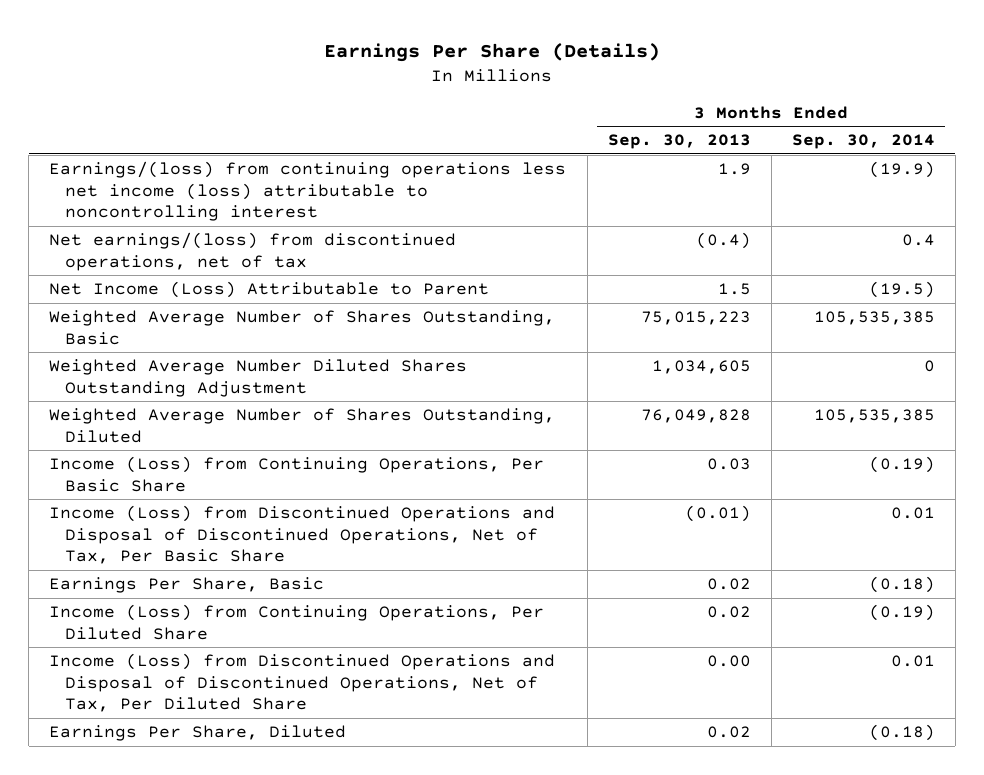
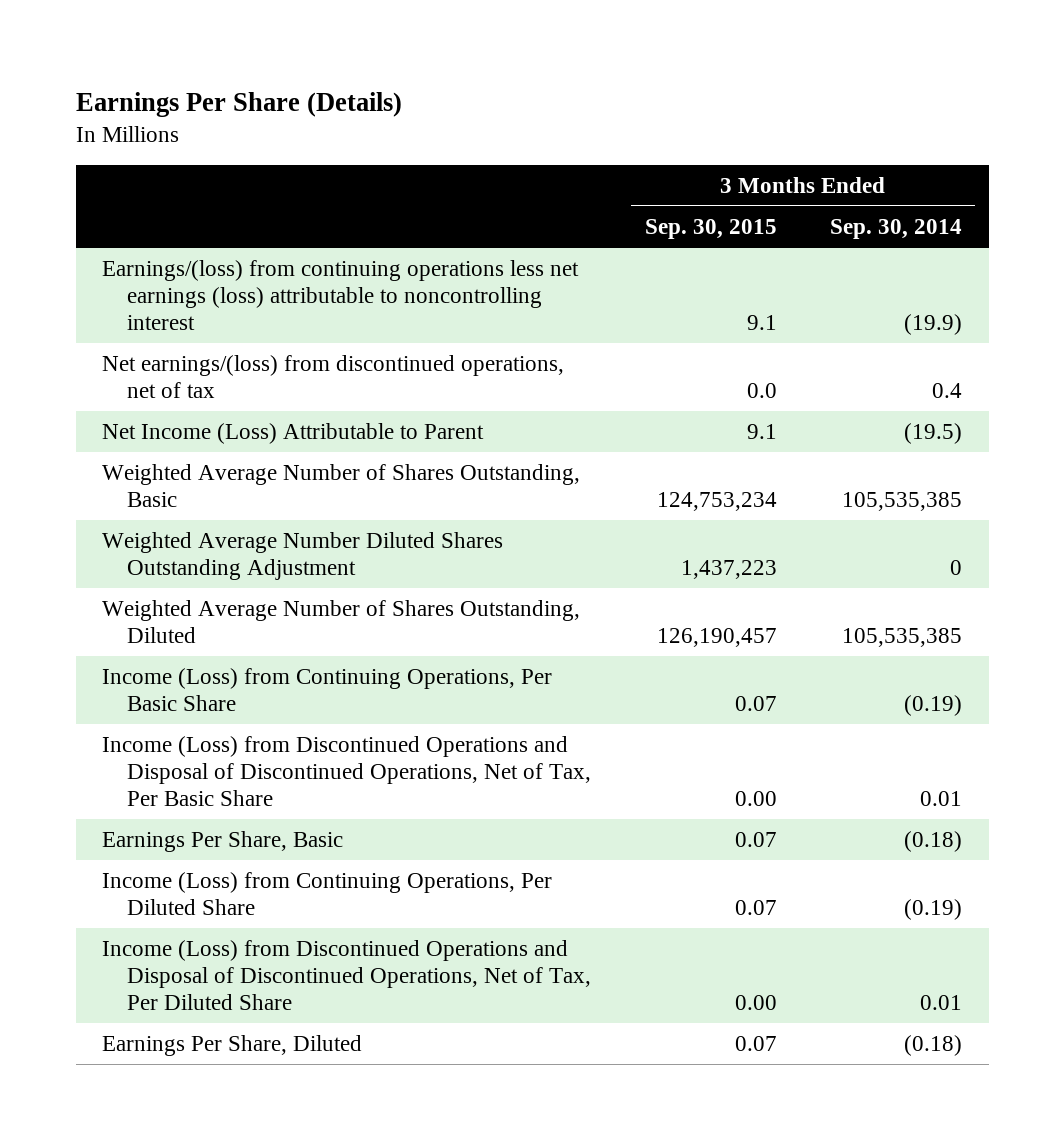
[607,134,751,150] Sep. 30, 2013 -> none
none -> [644,218,777,239] Sep. 30, 2015
[49,161,567,222] Earnings/(loss) from continuing operations less net income (loss) attributable to noncontrolling interest -> [102,260,580,331] Earnings/(loss) from continuing operations less net earnings (loss) attributable to noncontrolling interest

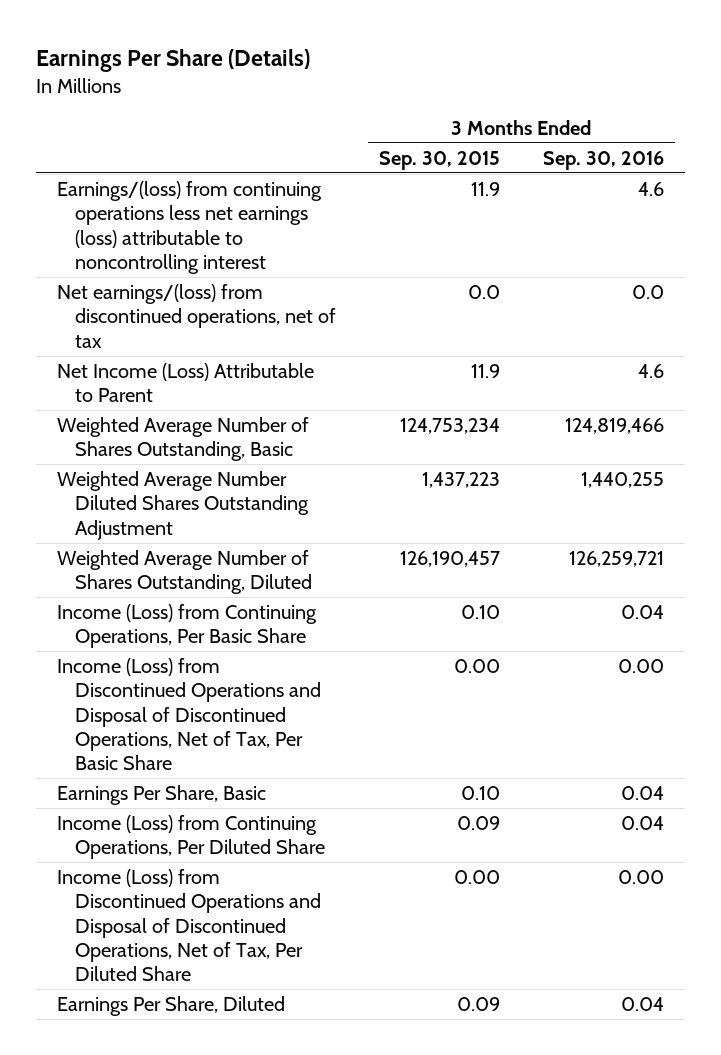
[830,218,963,239] Sep. 30, 2014 -> none
none -> [542,150,664,170] Sep. 30, 2016
[746,315,777,331] 9.1 -> [470,181,500,196] 11.9
[746,424,777,440] 9.1 -> [470,363,500,378] 11.9
[734,696,777,712] 0.07 -> [460,604,500,619] 0.10
[734,832,777,848] 0.07 -> [460,785,500,800] 0.10
[734,900,777,916] 0.07 -> [456,815,500,830] 0.09
[734,1036,777,1052] 0.07 -> [456,996,500,1011] 0.09

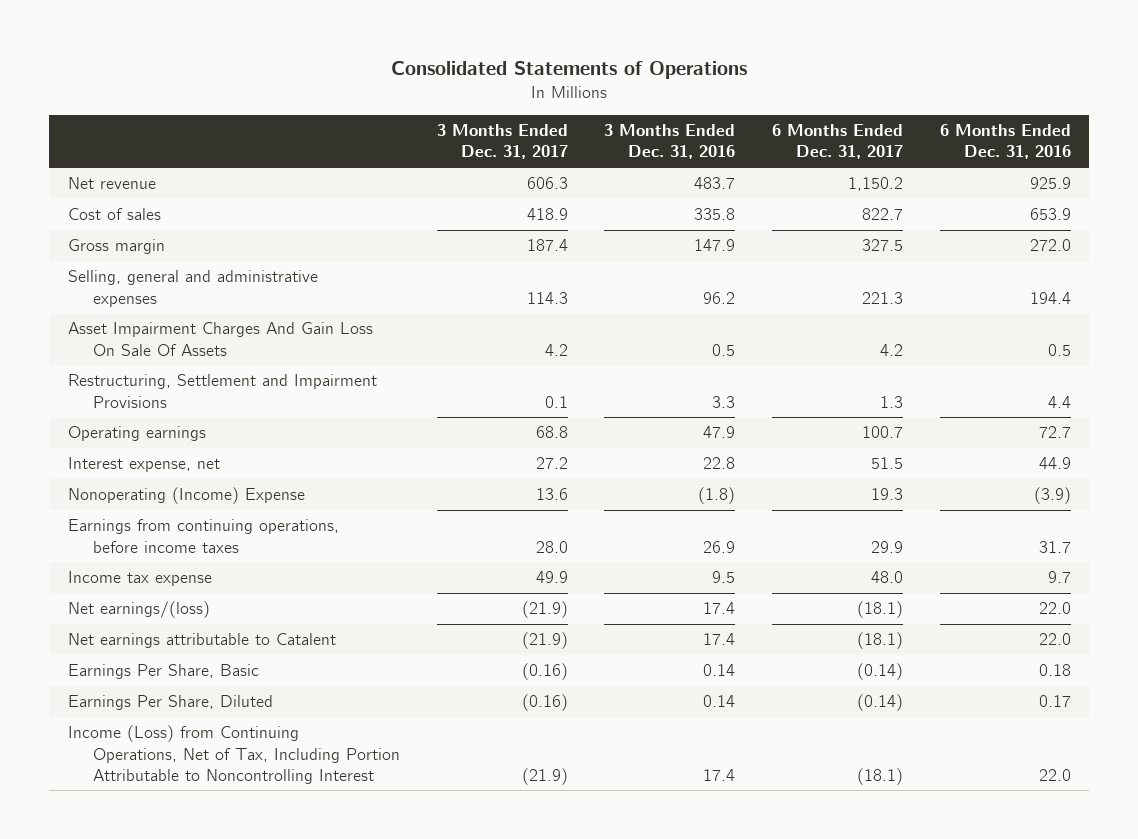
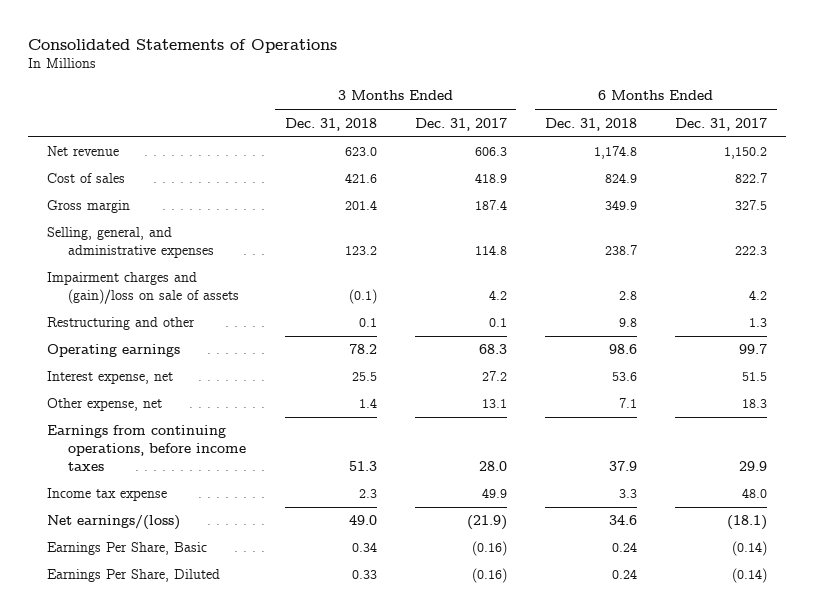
[604,124,736,160] 3 Months Ended Dec. 31, 2016 -> none
[939,124,1071,160] 6 Months Ended Dec. 31, 2016 -> none
none -> [284,117,377,131] Dec. 31, 2018
none -> [544,117,637,131] Dec. 31, 2018
[67,270,318,307] Selling, general and administrative expenses -> [47,227,215,259] Selling, general, and administrative expenses
[526,291,568,304] 114.3 -> [474,245,507,256] 114.8
[861,291,903,304] 221.3 -> [735,246,768,256] 222.3
[67,322,373,356] Asset Impairment Charges And Gain Loss On Sale Of Assets -> [47,272,240,305] Impairment charges and (gain)/loss on sale of assets
[67,374,377,408] Restructuring, Settlement and Impairment Provisions -> [47,317,196,331] Restructuring and other
[535,426,568,439] 68.8 -> [478,344,507,355] 68.3
[861,426,903,439] 100.7 -> [739,344,768,355] 99.7
[67,487,305,505] Nonoperating (Income) Expense -> [47,398,163,412] Other expense, net
[535,488,568,501] 13.6 -> [481,399,507,409] 13.1
[870,488,903,501] 19.3 -> [742,399,768,409] 18.3
[67,633,336,649] Net earnings attributable to Catalent -> none
[67,725,400,784] Income (Loss) from Continuing Operations, Net of Tax, Including Portion Attributable to Noncontrolling Interest -> none

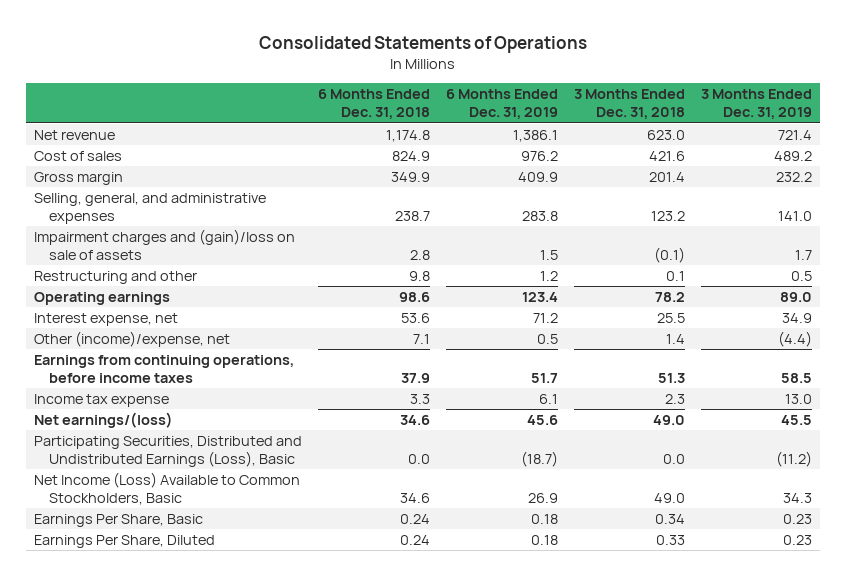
[414,117,507,131] Dec. 31, 2017 -> none
[675,117,768,131] Dec. 31, 2017 -> none
none -> [445,89,558,120] 6 Months Ended Dec. 31, 2019
none -> [700,89,812,120] 3 Months Ended Dec. 31, 2019
[47,398,163,412] Other expense, net -> [33,331,230,348] Other (income)/expense, net
none -> [33,436,302,467] Participating Securities, Distributed and Undistributed Earnings (Loss), Basic
none -> [33,472,300,505] Net Income (Loss) Available to Common Stockholders, Basic

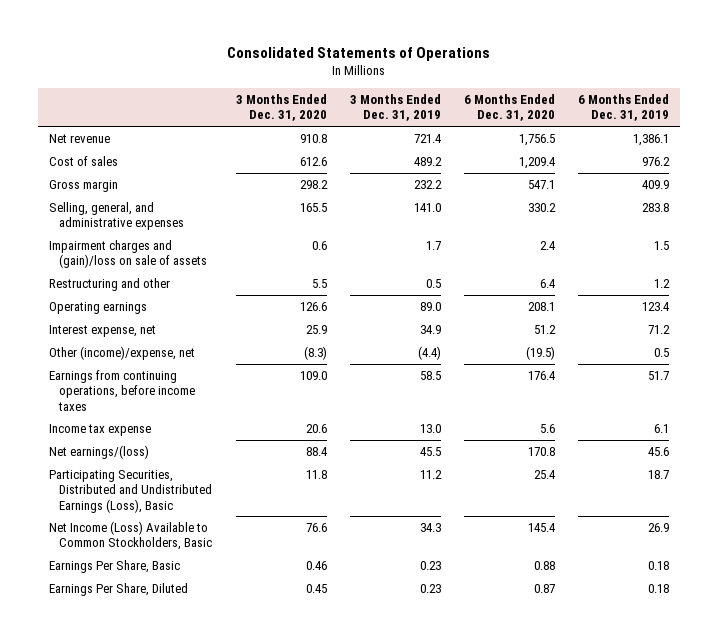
[317,89,430,120] 6 Months Ended Dec. 31, 2018 -> none
[573,89,685,120] 3 Months Ended Dec. 31, 2018 -> none
none -> [235,94,327,122] 3 Months Ended Dec. 31, 2020
none -> [463,94,555,122] 6 Months Ended Dec. 31, 2020
[520,450,558,467] (18.7) -> [647,470,669,480] 18.7
[775,450,812,467] (11.2) -> [419,470,442,480] 11.2

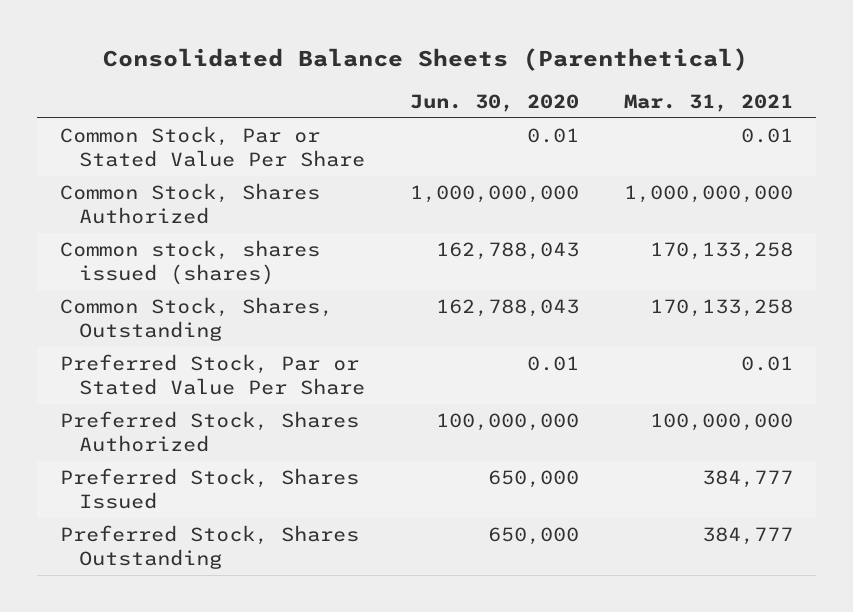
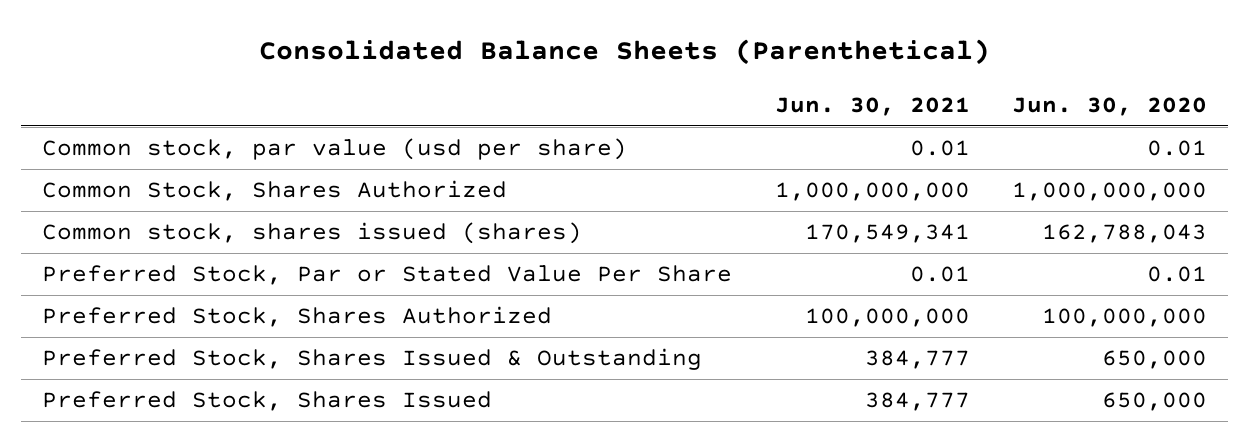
[624,94,794,113] Mar. 31, 2021 -> none
none -> [774,96,970,116] Jun. 30, 2021
[59,125,365,168] Common Stock, Par or Stated Value Per Share -> [41,138,627,161] Common stock, par value (usd per share)
[59,296,333,342] Common Stock, Shares, Outstanding -> none
none -> [41,348,702,371] Preferred Stock, Shares Issued & Outstanding
[59,524,359,570] Preferred Stock, Shares Outstanding -> none

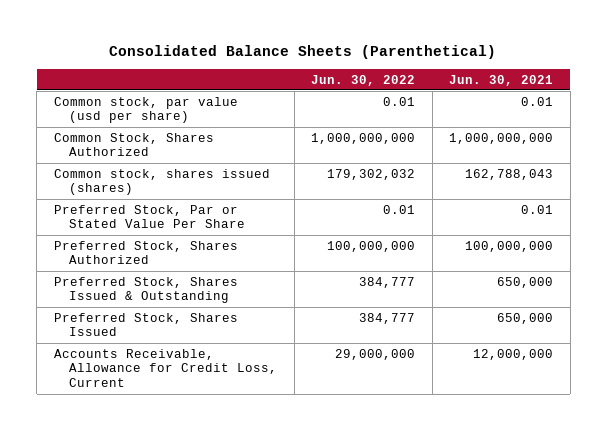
[1012,96,1208,116] Jun. 30, 2020 -> none
none -> [311,74,416,86] Jun. 30, 2022
[804,224,970,244] 170,549,341 -> [465,168,554,180] 162,788,043
[864,350,970,370] 384,777 -> [497,276,554,288] 650,000
[864,392,970,412] 384,777 -> [497,312,554,324] 650,000
none -> [53,348,278,388] Accounts Receivable, Allowance for Credit Loss, Current

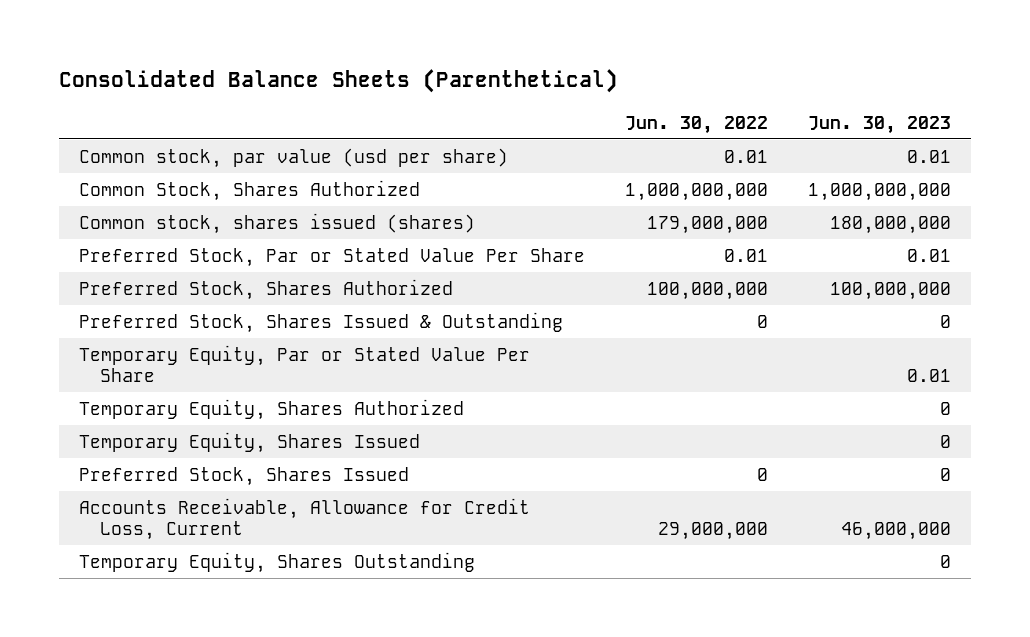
[449,74,554,86] Jun. 30, 2021 -> none
none -> [808,115,952,134] Jun. 30, 2023
[327,168,416,180] 179,302,032 -> [647,215,769,234] 179,000,000
[359,276,416,288] 384,777 -> [757,314,769,328] 0
none -> [79,344,531,382] Temporary Equity, Par or Stated Value Per Share
none -> [79,398,465,420] Temporary Equity, Shares Authorized
none -> [79,431,421,453] Temporary Equity, Shares Issued
[359,312,416,324] 384,777 -> [757,467,769,481] 0
none -> [79,551,476,573] Temporary Equity, Shares Outstanding

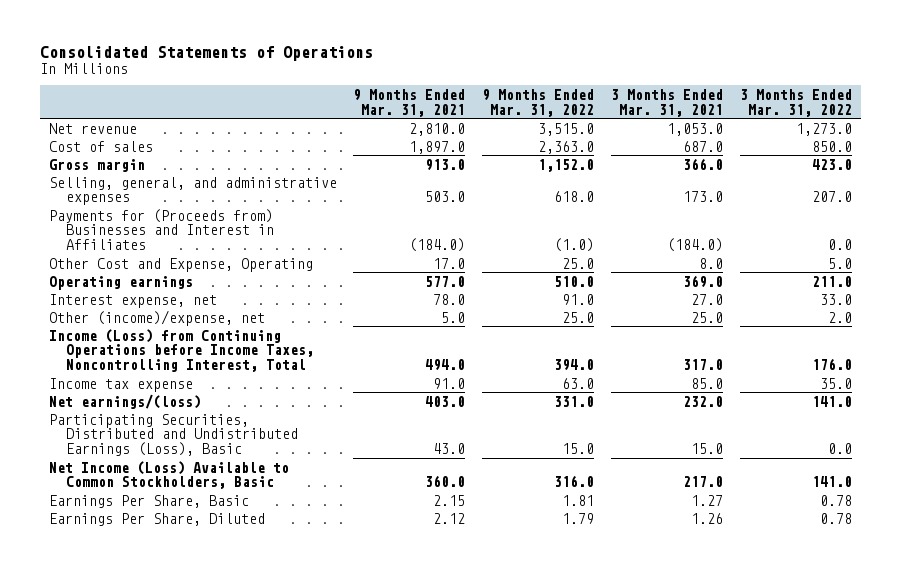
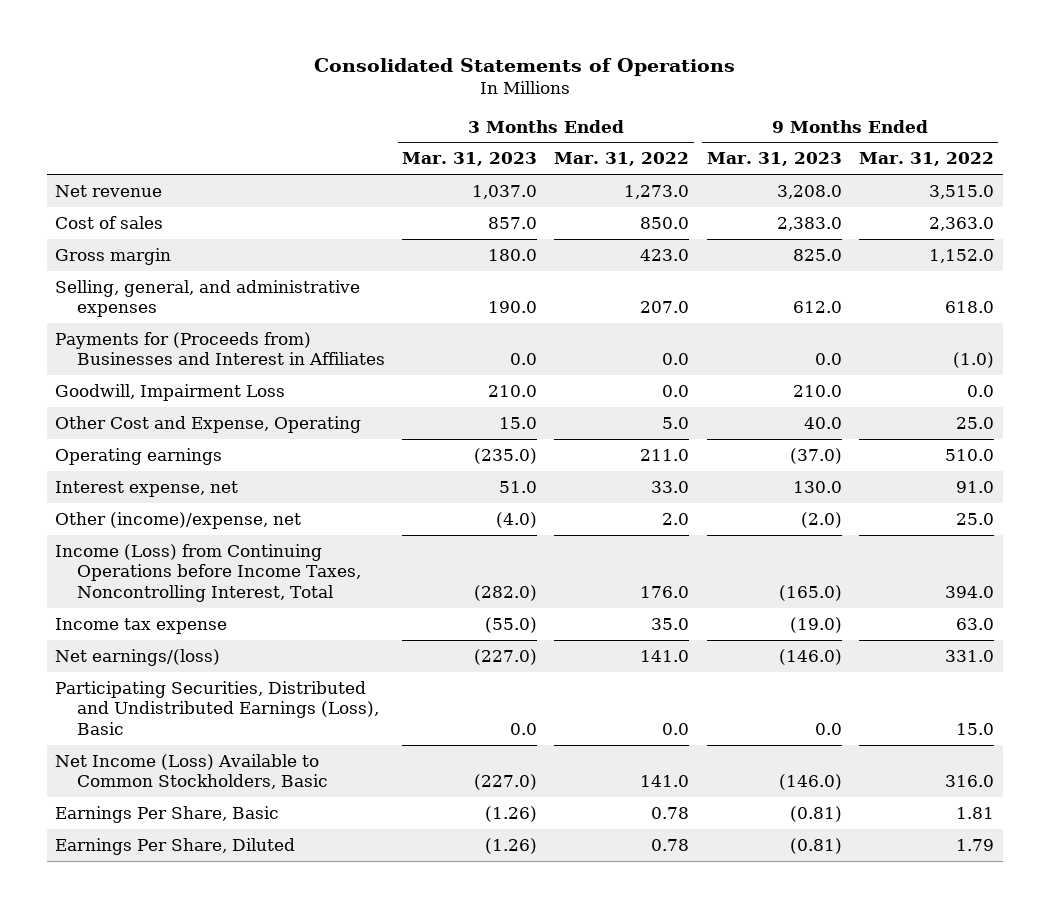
[353,88,466,117] 9 Months Ended Mar. 31, 2021 -> none
[611,88,724,117] 3 Months Ended Mar. 31, 2021 -> none
none -> [401,152,537,167] Mar. 31, 2023
none -> [706,152,842,167] Mar. 31, 2023
none -> [55,383,286,401] Goodwill, Impairment Loss

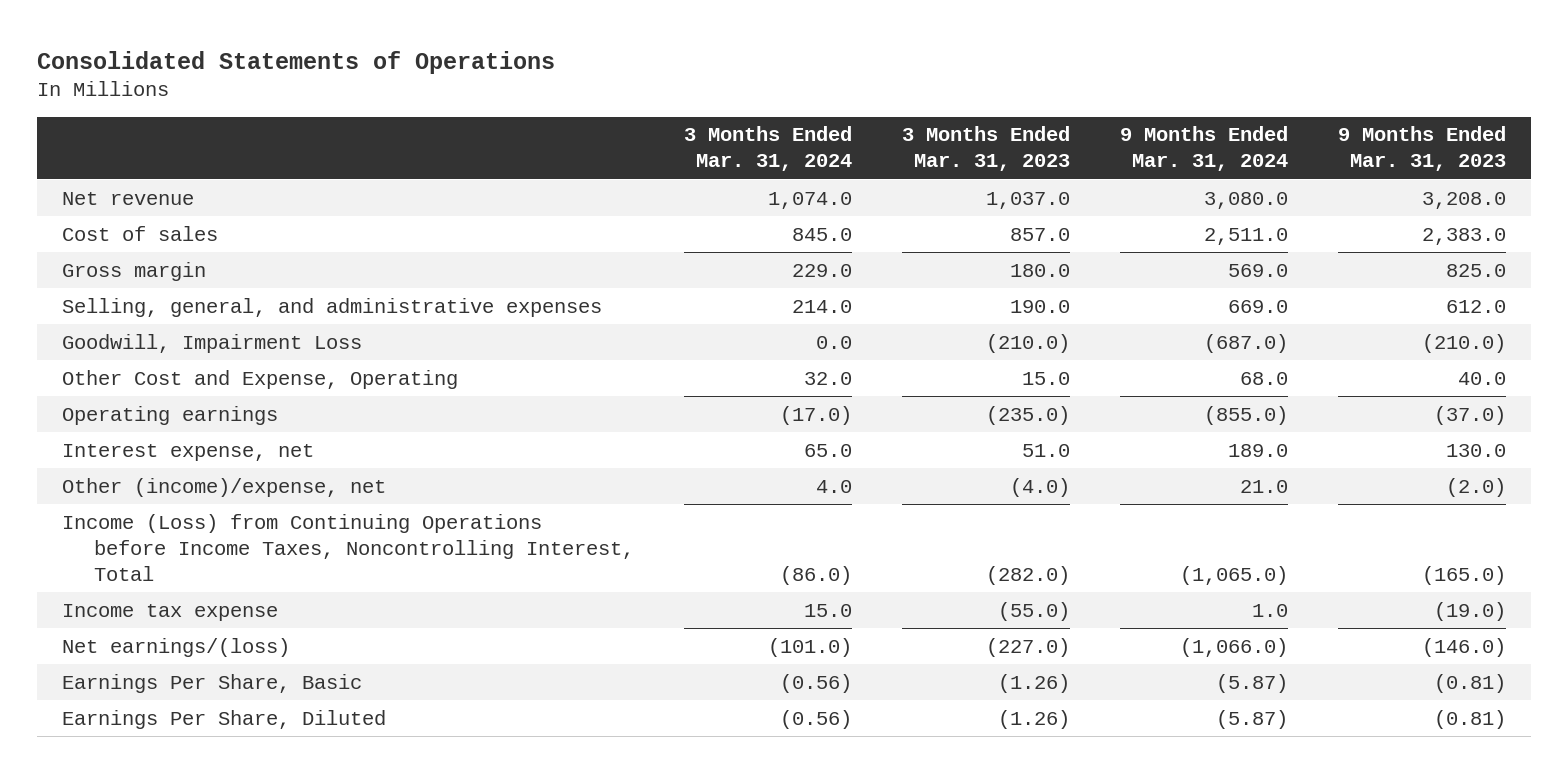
[554,152,690,167] Mar. 31, 2022 -> none
[858,152,994,167] Mar. 31, 2022 -> none
none -> [683,126,852,172] 3 Months Ended Mar. 31, 2024
none -> [1119,126,1288,172] 9 Months Ended Mar. 31, 2024
[55,331,385,366] Payments for (Proceeds from) Businesses and Interest in Affiliates -> none
[487,384,537,397] 210.0 -> [985,333,1070,353] (210.0)
[792,384,842,397] 210.0 -> [1421,333,1506,353] (210.0)
[55,680,379,736] Participating Securities, Distributed and Undistributed Earnings (Loss), Basic -> none
[55,753,328,790] Net Income (Loss) Available to Common Stockholders, Basic -> none

